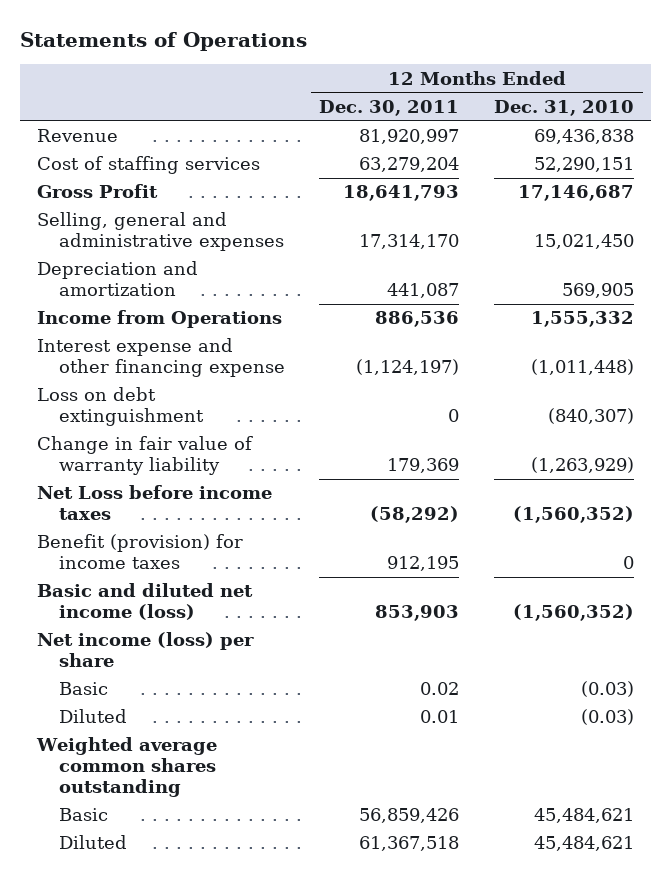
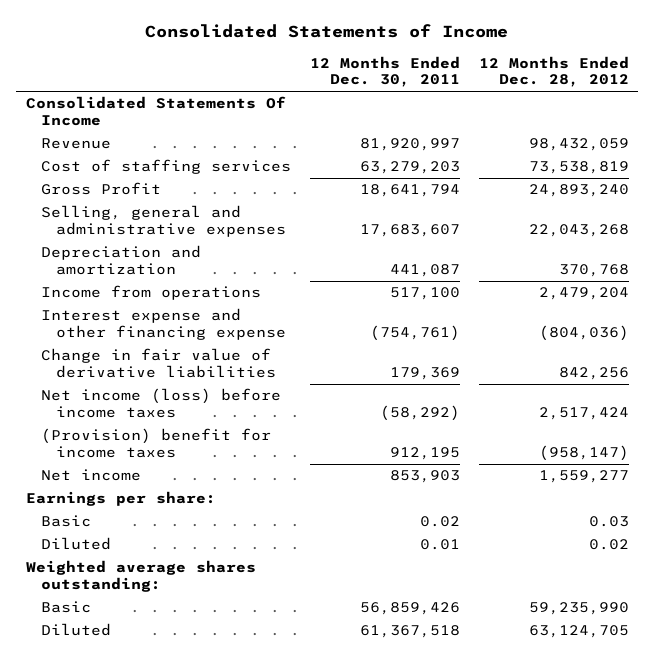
[19,31,307,51] Statements of Operations -> [145,24,509,39] Consolidated Statements of Income
[494,99,635,116] Dec. 31, 2010 -> none
none -> [478,55,629,88] 12 Months Ended Dec. 28, 2012
none -> [25,96,286,127] Consolidated Statements Of Income
[359,157,460,173] 63,279,204 -> [359,161,460,175] 63,279,203
[343,185,460,202] 18,641,793 -> [359,184,460,198] 18,641,794
[359,234,460,250] 17,314,170 -> [359,224,460,238] 17,683,607
[37,387,204,427] Loss on debt extinguishment -> none
[37,310,283,329] Income from Operations -> [40,285,261,301] Income from operations
[375,311,460,328] 886,536 -> [389,287,460,301] 517,100
[356,359,460,376] (1,124,197) -> [369,325,460,342] (754,761)
[37,436,254,476] Change in fair value of warranty liability -> [40,348,277,379] Change in fair value of derivative liabilities
[37,485,273,521] Net Loss before income taxes -> [40,388,281,419] Net income (loss) before income taxes
[37,534,244,570] Benefit (provision) for income taxes -> [40,428,271,459] (Provision) benefit for income taxes
[37,583,254,621] Basic and diluted net income (loss) -> [40,469,141,482] Net income
[37,632,255,668] Net income (loss) per share -> [25,491,216,507] Earnings per share:
[36,737,218,798] Weighted average common shares outstanding -> [25,560,256,593] Weighted average shares outstanding:

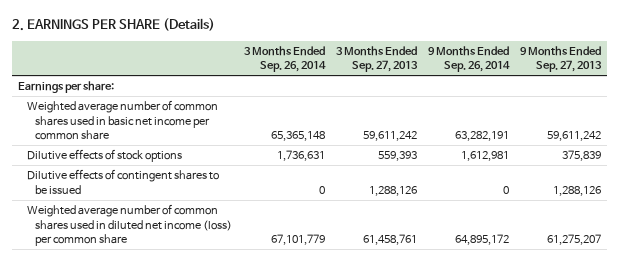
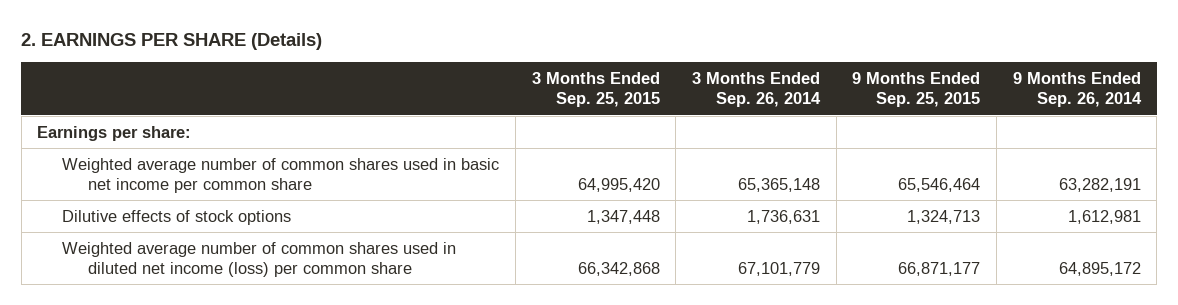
[335,45,418,73] 3 Months Ended Sep. 27, 2013 -> none
[520,45,603,73] 9 Months Ended Sep. 27, 2013 -> none
none -> [531,72,660,107] 3 Months Ended Sep. 25, 2015
none -> [852,72,981,107] 9 Months Ended Sep. 25, 2015
[26,169,219,194] Dilutive effects of contingent shares to be issued -> none

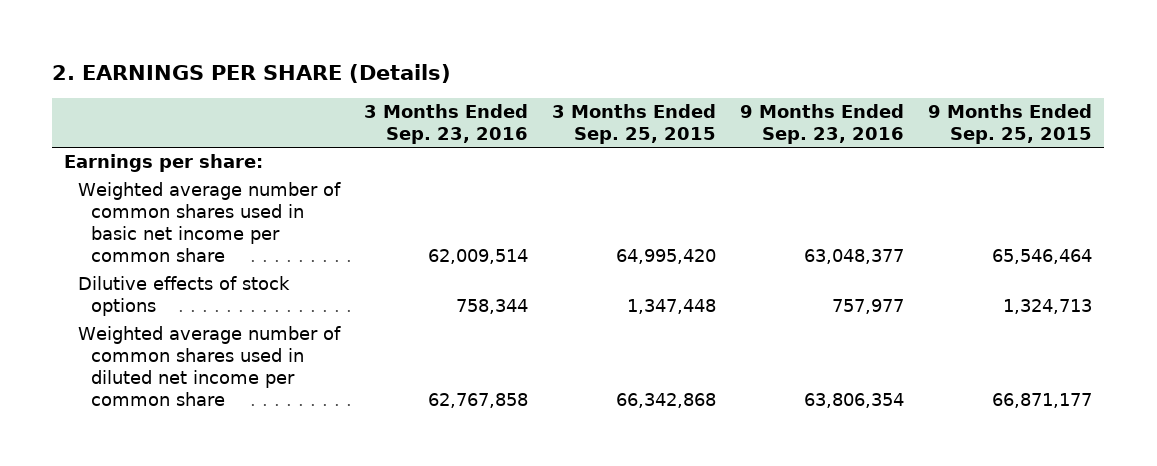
[692,72,822,107] 3 Months Ended Sep. 26, 2014 -> none
[1012,72,1142,107] 9 Months Ended Sep. 26, 2014 -> none
none -> [363,103,528,144] 3 Months Ended Sep. 23, 2016
none -> [739,103,904,144] 9 Months Ended Sep. 23, 2016
[62,241,457,277] Weighted average number of common shares used in diluted net income (loss) per common share -> [77,326,341,407] Weighted average number of common shares used in diluted net income per common share

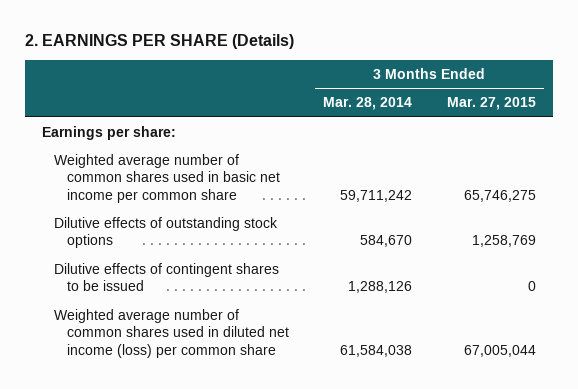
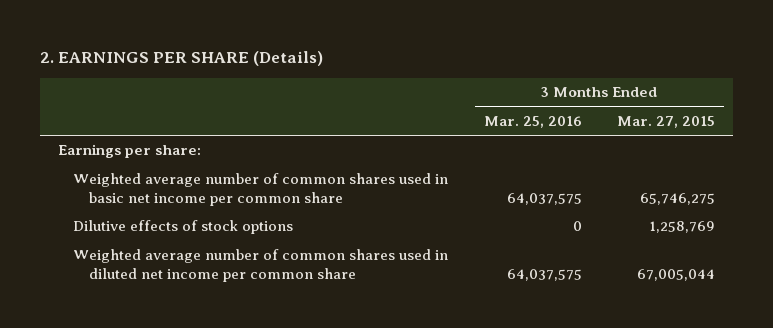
[323,97,413,111] Mar. 28, 2014 -> none
none -> [483,116,582,129] Mar. 25, 2016
[54,262,280,292] Dilutive effects of contingent shares to be issued -> none
[54,216,279,249] Dilutive effects of outstanding stock options -> [73,220,294,235] Dilutive effects of stock options
[54,308,289,358] Weighted average number of common shares used in diluted net income (loss) per common share -> [73,249,449,283] Weighted average number of common shares used in diluted net income per common share

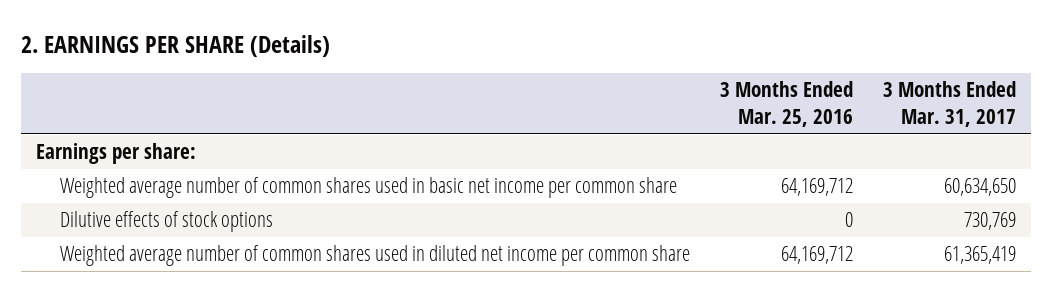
[616,116,715,129] Mar. 27, 2015 -> none
none -> [882,81,1016,127] 3 Months Ended Mar. 31, 2017
[506,193,582,206] 64,037,575 -> [780,178,853,197] 64,169,712
[506,269,582,282] 64,037,575 -> [780,246,853,265] 64,169,712

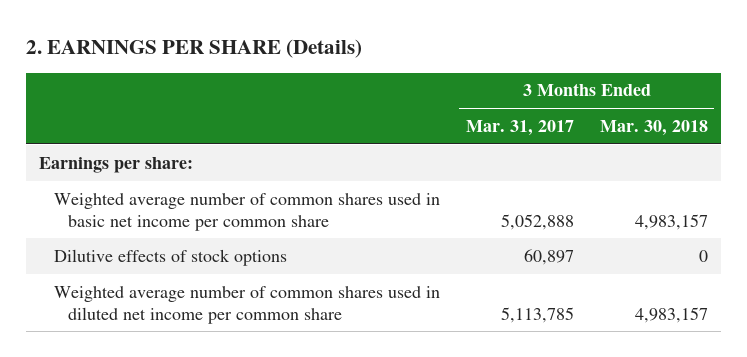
[719,81,853,127] 3 Months Ended Mar. 25, 2016 -> none
none -> [599,119,708,136] Mar. 30, 2018
[943,178,1016,197] 60,634,650 -> [500,213,574,230] 5,052,888
[963,212,1016,231] 730,769 -> [523,248,574,265] 60,897
[943,246,1016,265] 61,365,419 -> [500,306,574,323] 5,113,785

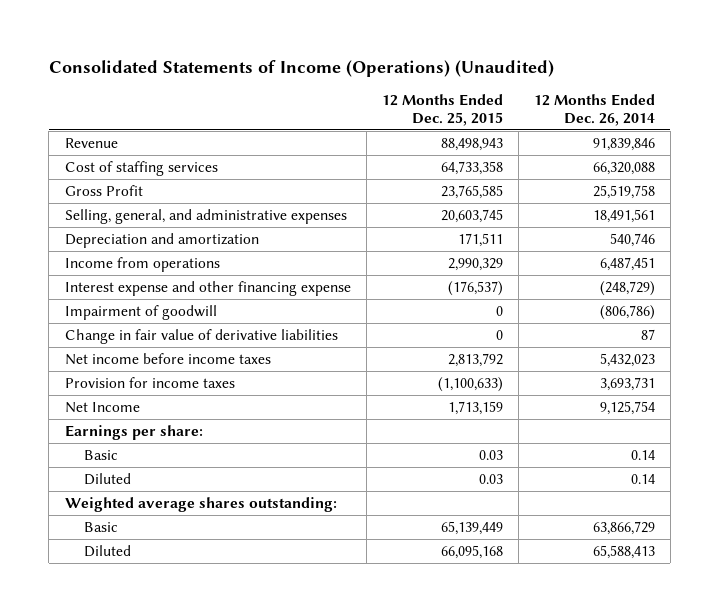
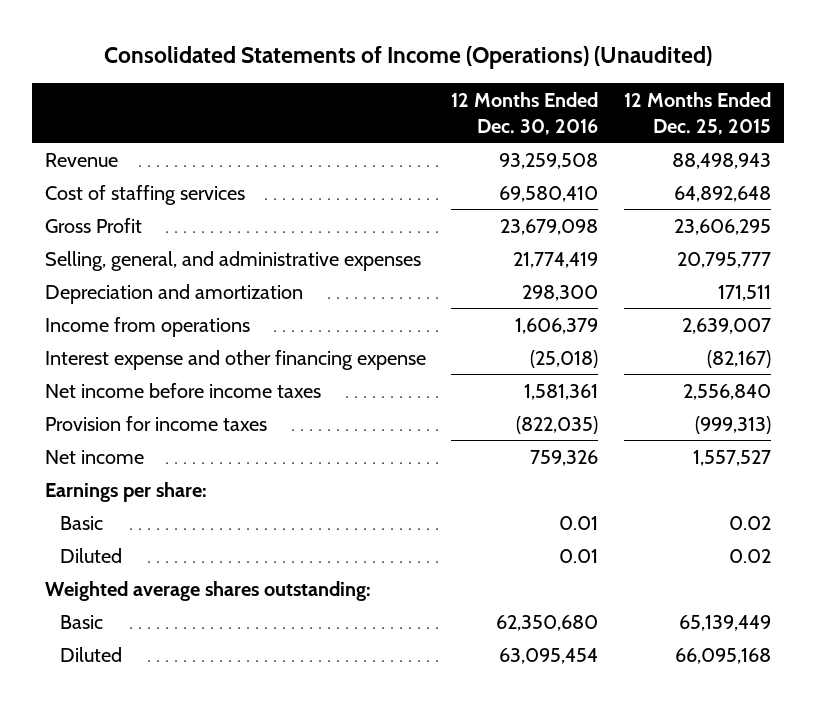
[533,94,655,127] 12 Months Ended Dec. 26, 2014 -> none
none -> [451,91,599,135] 12 Months Ended Dec. 30, 2016
[440,160,503,175] 64,733,358 -> [673,185,771,202] 64,892,648
[440,184,503,199] 23,765,585 -> [673,218,771,235] 23,606,295
[440,208,503,223] 20,603,745 -> [676,251,771,268] 20,795,777
[64,304,217,320] Impairment of goodwill -> none
[64,328,338,344] Change in fair value of derivative liabilities -> none
[447,257,503,271] 2,990,329 -> [681,317,771,334] 2,639,007
[447,280,503,296] (176,537) -> [706,349,771,368] (82,167)
[447,352,503,367] 2,813,792 -> [682,383,771,400] 2,556,840
[437,376,503,392] (1,100,633) -> [694,415,771,434] (999,313)
[64,401,140,413] Net Income -> [44,449,144,464] Net income
[447,400,503,415] 1,713,159 -> [692,449,771,466] 1,557,527
[478,449,503,460] 0.03 -> [728,515,771,530] 0.02
[478,473,503,484] 0.03 -> [728,548,771,563] 0.02

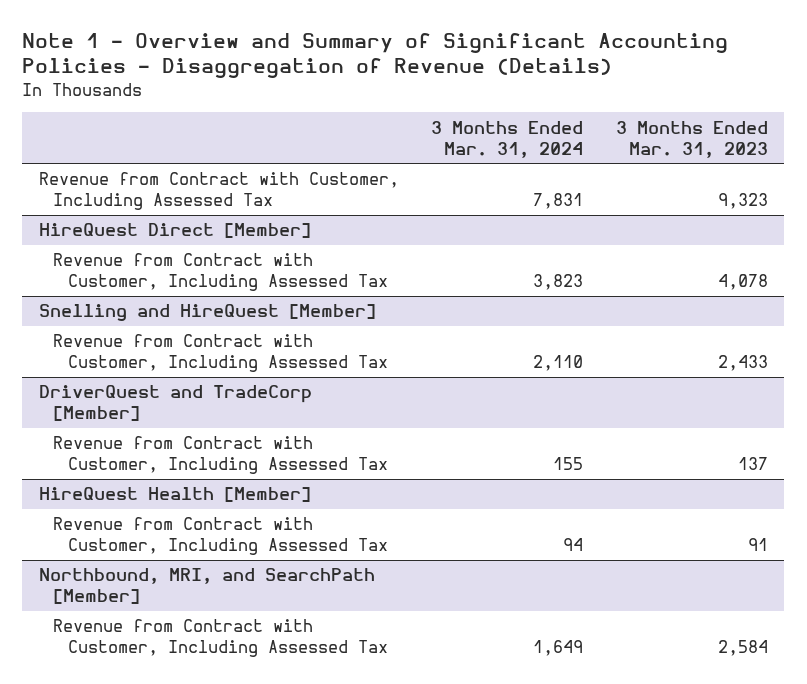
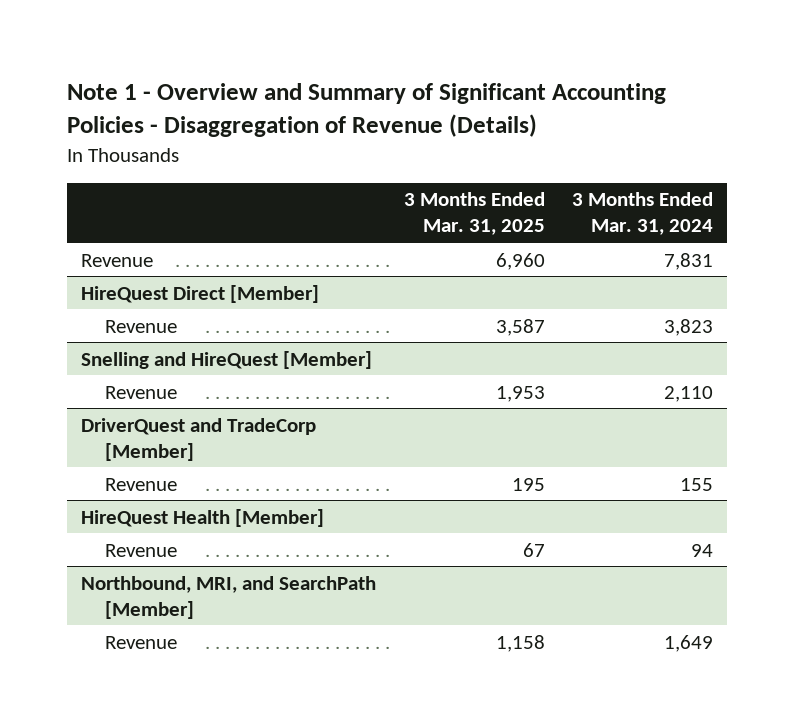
[616,120,769,158] 3 Months Ended Mar. 31, 2023 -> none
none -> [403,192,545,236] 3 Months Ended Mar. 31, 2025
[38,172,399,211] Revenue from Contract with Customer, Including Assessed Tax -> [80,253,153,267] Revenue
[53,253,388,292] Revenue from Contract with Customer, Including Assessed Tax -> [105,319,178,333] Revenue
[53,334,388,373] Revenue from Contract with Customer, Including Assessed Tax -> [105,385,178,399] Revenue
[53,436,388,475] Revenue from Contract with Customer, Including Assessed Tax -> [105,477,178,491] Revenue
[53,517,388,556] Revenue from Contract with Customer, Including Assessed Tax -> [105,543,178,557] Revenue
[53,619,388,658] Revenue from Contract with Customer, Including Assessed Tax -> [105,635,178,649] Revenue

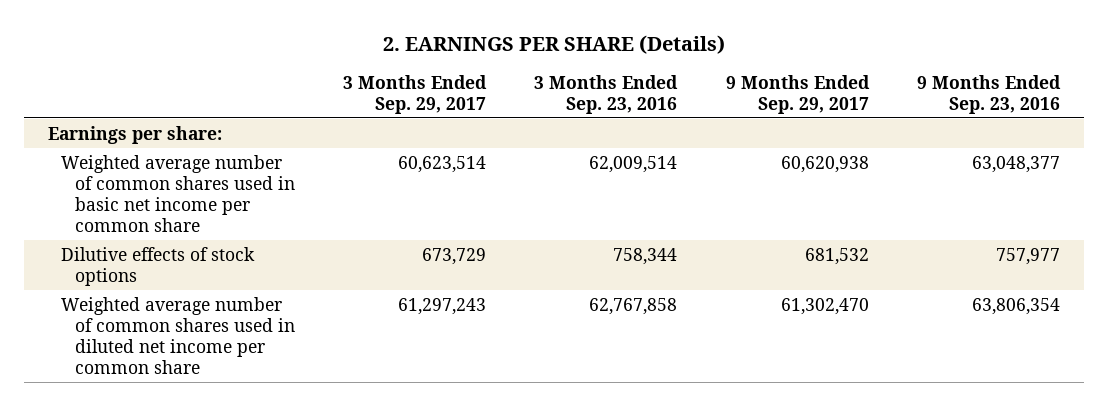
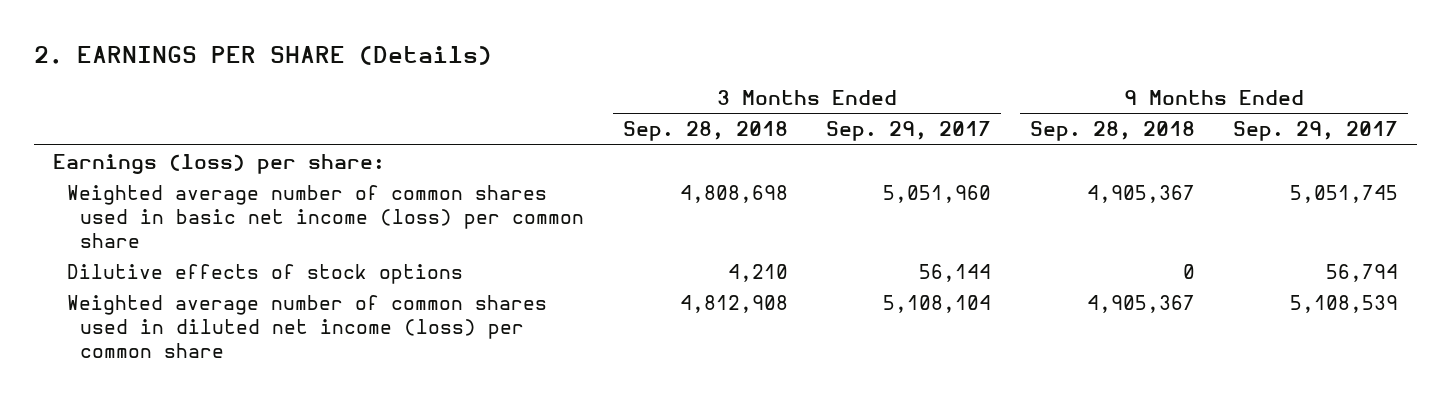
[534,74,679,114] 3 Months Ended Sep. 23, 2016 -> none
[916,74,1061,114] 9 Months Ended Sep. 23, 2016 -> none
none -> [622,121,788,142] Sep. 28, 2018
none -> [1029,121,1195,142] Sep. 28, 2018
[47,125,222,144] Earnings per share: -> [52,153,385,174] Earnings (loss) per share:
[61,154,295,232] Weighted average number of common shares used in basic net income per common share -> [66,184,585,248] Weighted average number of common shares used in basic net income (loss) per common share
[398,155,487,173] 60,623,514 -> [883,184,992,203] 5,051,960
[780,155,869,173] 60,620,938 -> [1290,184,1399,203] 5,051,745
[422,247,487,265] 673,729 -> [919,263,992,282] 56,144
[804,247,869,265] 681,532 -> [1326,263,1399,282] 56,794
[61,296,295,374] Weighted average number of common shares used in diluted net income per common share -> [66,294,547,358] Weighted average number of common shares used in diluted net income (loss) per common share
[398,297,487,315] 61,297,243 -> [883,294,992,313] 5,108,104
[780,297,869,315] 61,302,470 -> [1290,294,1399,313] 5,108,539

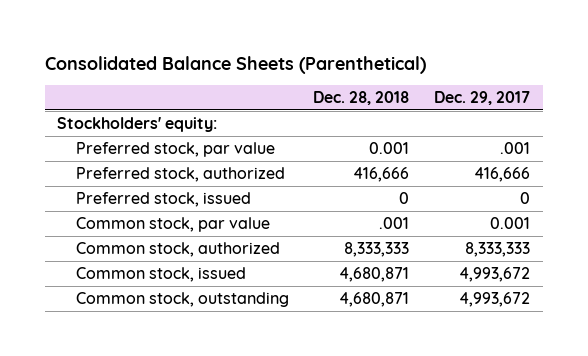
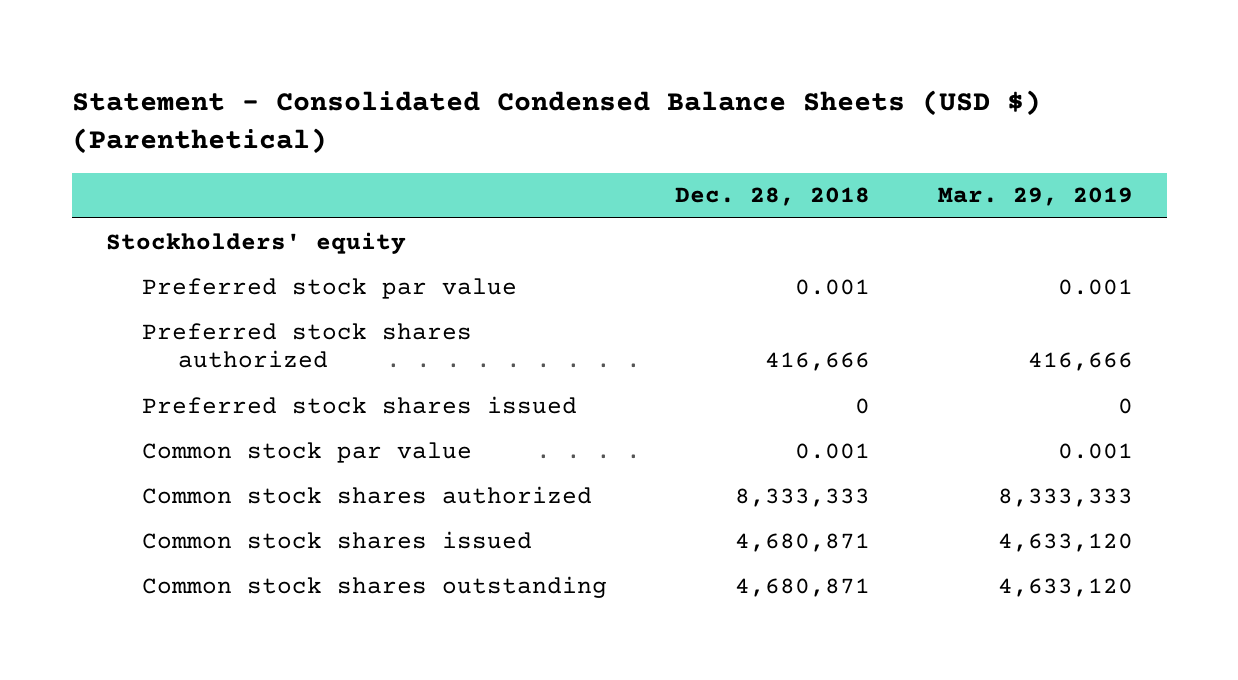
[45,55,427,74] Consolidated Balance Sheets (Parenthetical) -> [71,89,1041,155] Statement - Consolidated Condensed Balance Sheets (USD $) (Parenthetical)
[434,91,531,106] Dec. 29, 2017 -> none
none -> [937,187,1133,207] Mar. 29, 2019
[57,116,218,132] Stockholders' equity: -> [105,231,406,254] Stockholders' equity
[75,141,275,157] Preferred stock, par value -> [141,277,517,299] Preferred stock par value
[75,166,285,182] Preferred stock, authorized -> [141,322,472,369] Preferred stock shares authorized
[75,191,251,207] Preferred stock, issued -> [141,395,577,414] Preferred stock shares issued
[75,216,270,232] Common stock, par value -> [141,441,472,463] Common stock par value
[379,216,410,229] .001 -> [794,442,870,459] 0.001
[75,241,280,257] Common stock, authorized -> [141,485,592,504] Common stock shares authorized
[75,266,246,282] Common stock, issued -> [141,530,532,549] Common stock shares issued
[75,291,289,307] Common stock, outstanding -> [141,575,607,598] Common stock shares outstanding

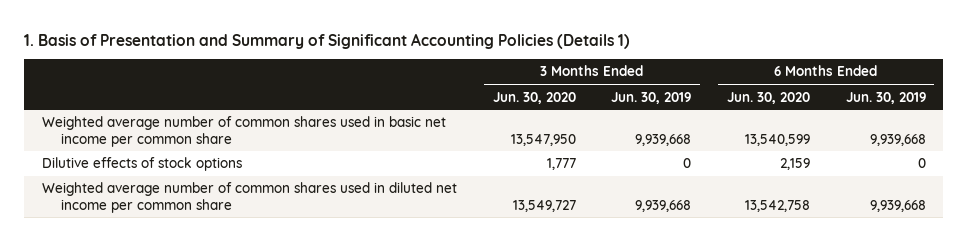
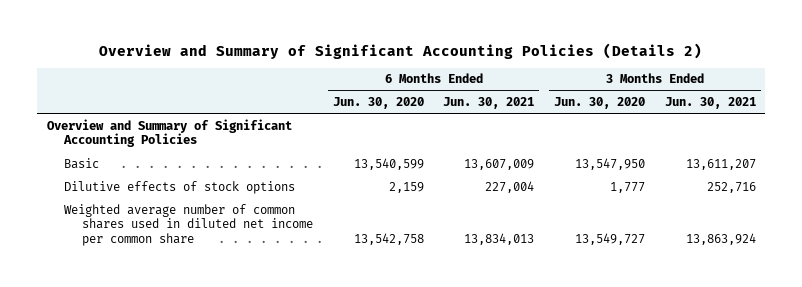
[24,32,631,49] 1. Basis of Presentation and Summary of Significant Accounting Policies (Details 1) -> [99,42,703,59] Overview and Summary of Significant Accounting Policies (Details 2)
[611,91,692,104] Jun. 30, 2019 -> none
[845,91,926,104] Jun. 30, 2019 -> none
none -> [443,97,535,110] Jun. 30, 2021
none -> [664,97,756,110] Jun. 30, 2021
none -> [46,118,292,148] Overview and Summary of Significant Accounting Policies
[42,116,447,147] Weighted average number of common shares used in basic net income per common share -> [64,157,100,169] Basic

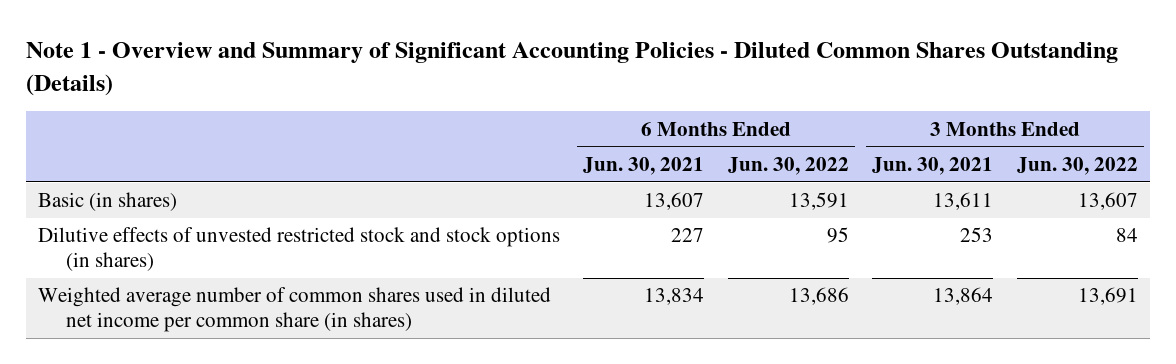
[99,42,703,59] Overview and Summary of Significant Accounting Policies (Details 2) -> [25,42,1118,96] Note 1 - Overview and Summary of Significant Accounting Policies - Diluted Common Shares Outstanding (Details)
[332,97,424,110] Jun. 30, 2020 -> none
[553,97,645,110] Jun. 30, 2020 -> none
none -> [727,156,849,175] Jun. 30, 2022
none -> [1016,156,1138,175] Jun. 30, 2022
[46,118,292,148] Overview and Summary of Significant Accounting Policies -> none
[64,157,100,169] Basic -> [37,192,177,212] Basic (in shares)
[464,158,535,170] 13,607,009 -> [644,192,705,211] 13,607
[685,158,756,170] 13,611,207 -> [933,192,994,211] 13,611
[64,180,296,194] Dilutive effects of stock options -> [37,227,560,272] Dilutive effects of unvested restricted stock and stock options (in shares)
[485,180,535,193] 227,004 -> [671,228,705,243] 227
[706,181,756,193] 252,716 -> [960,227,994,243] 253
[64,203,314,247] Weighted average number of common shares used in diluted net income per common share -> [37,287,551,333] Weighted average number of common shares used in diluted net income per common share (in shares)
[464,233,535,246] 13,834,013 -> [644,288,705,306] 13,834
[685,233,756,246] 13,863,924 -> [933,287,994,306] 13,864

